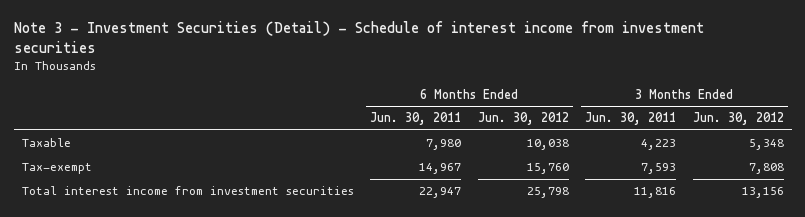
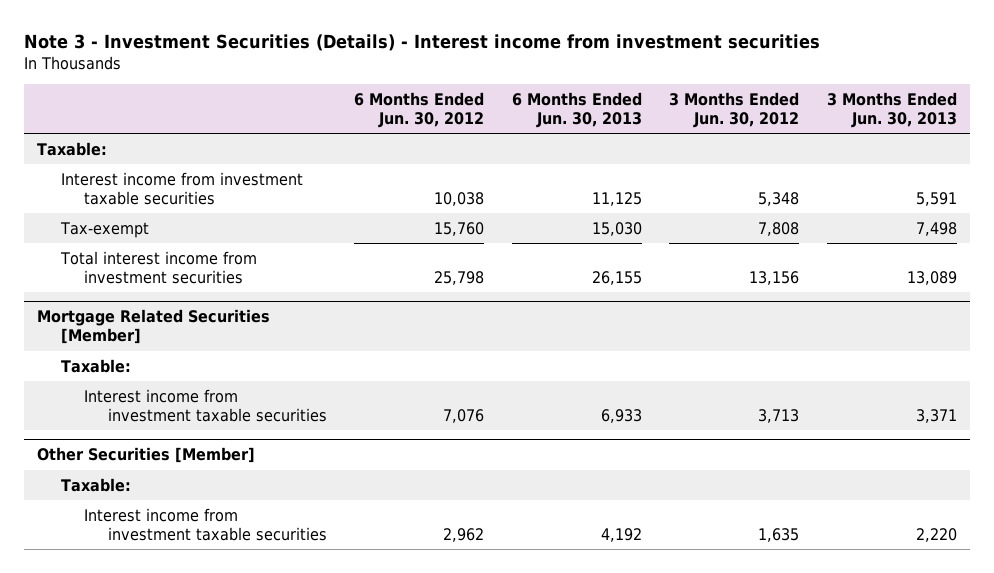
[13,21,704,53] Note 3 - Investment Securities (Detail) - Schedule of interest income from investment securities -> [23,33,820,51] Note 3 - Investment Securities (Details) - Interest income from investment securities
[370,112,462,126] Jun. 30, 2011 -> none
[585,112,677,126] Jun. 30, 2011 -> none
none -> [511,91,642,129] 6 Months Ended Jun. 30, 2013
none -> [826,91,957,129] 3 Months Ended Jun. 30, 2013
none -> [37,141,108,156] Taxable:
[21,138,71,148] Taxable -> [60,171,303,205] Interest income from investment taxable securities
none -> [37,309,271,345] Mortgage Related Securities [Member]
none -> [60,358,131,373] Taxable:
none -> [84,388,327,422] Interest income from investment taxable securities
none -> [37,447,256,464] Other Securities [Member]
none -> [60,477,131,492] Taxable:
none -> [84,507,327,541] Interest income from investment taxable securities

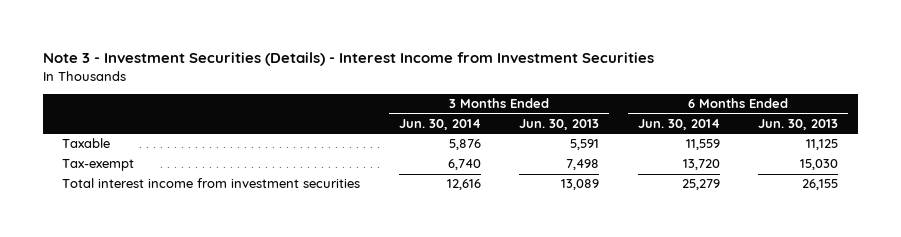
[23,33,820,51] Note 3 - Investment Securities (Details) - Interest income from investment securities -> [43,52,655,67] Note 3 - Investment Securities (Details) - Interest Income from Investment Securities
[354,91,485,129] 6 Months Ended Jun. 30, 2012 -> none
[669,91,800,129] 3 Months Ended Jun. 30, 2012 -> none
none -> [398,118,481,130] Jun. 30, 2014
none -> [637,118,720,130] Jun. 30, 2014
[37,141,108,156] Taxable: -> none
[60,171,303,205] Interest income from investment taxable securities -> [62,138,111,149] Taxable
[37,309,271,345] Mortgage Related Securities [Member] -> none
[60,358,131,373] Taxable: -> none
[84,388,327,422] Interest income from investment taxable securities -> none
[37,447,256,464] Other Securities [Member] -> none
[60,477,131,492] Taxable: -> none
[84,507,327,541] Interest income from investment taxable securities -> none

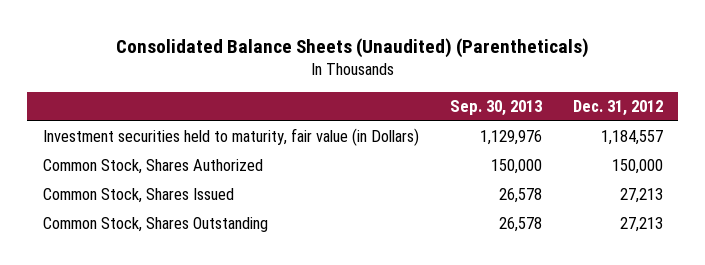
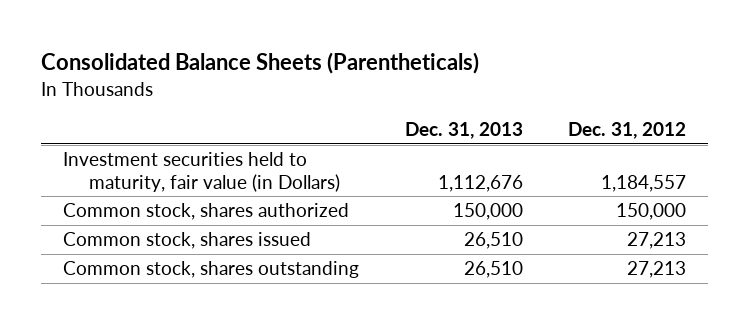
[115,37,589,58] Consolidated Balance Sheets (Unaudited) (Parentheticals) -> [40,52,479,75] Consolidated Balance Sheets (Parentheticals)
[449,100,542,117] Sep. 30, 2013 -> none
none -> [404,122,523,140] Dec. 31, 2013
[42,159,263,175] Common Stock, Sharеs Αuthorizеd -> [63,203,350,221] Common stock, sharеs authorizеd
[42,188,234,204] Common Stock, Sharеs Issuеd -> [63,232,312,250] Common stock, sharеs issuеd
[42,217,268,233] Common Stock, Sharеs Outstanding -> [63,261,360,279] Common stock, sharеs outstanding

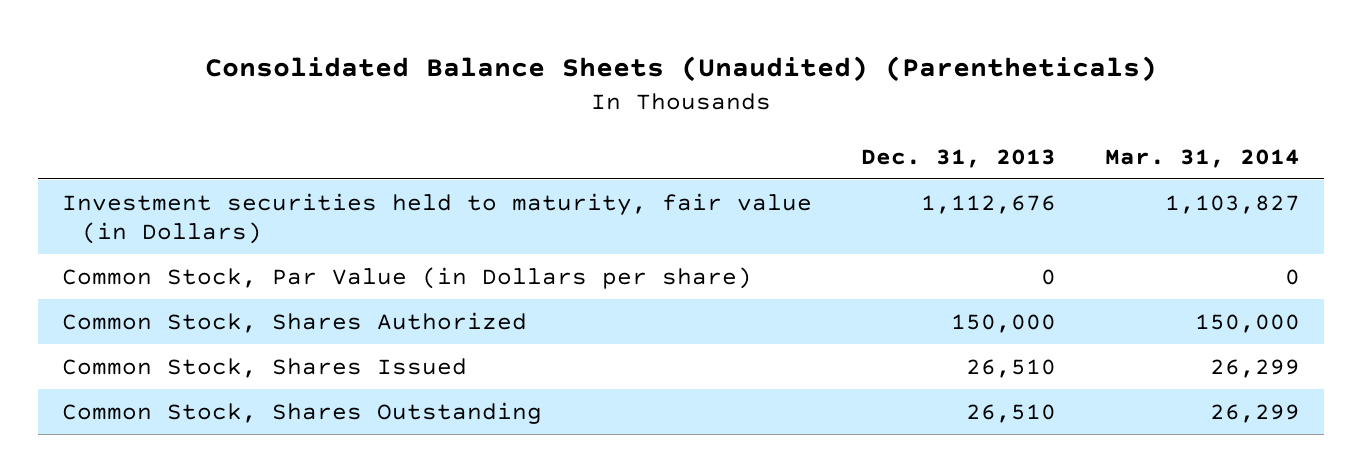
[40,52,479,75] Consolidated Balance Sheets (Parentheticals) -> [205,56,1158,83] Consolidated Balance Sheets (Unaudited) (Parentheticals)
[567,122,686,140] Dec. 31, 2012 -> none
none -> [1104,148,1300,168] Mar. 31, 2014
none -> [62,266,753,289] Common Stock, Par Value (in Dollars per share)
[63,203,350,221] Common stock, sharеs authorizеd -> [62,311,528,333] Common Stock, Shares Authorized
[63,232,312,250] Common stock, sharеs issuеd -> [62,357,468,378] Common Stock, Shares Issued
[63,261,360,279] Common stock, sharеs outstanding -> [62,401,543,424] Common Stock, Shares Outstanding

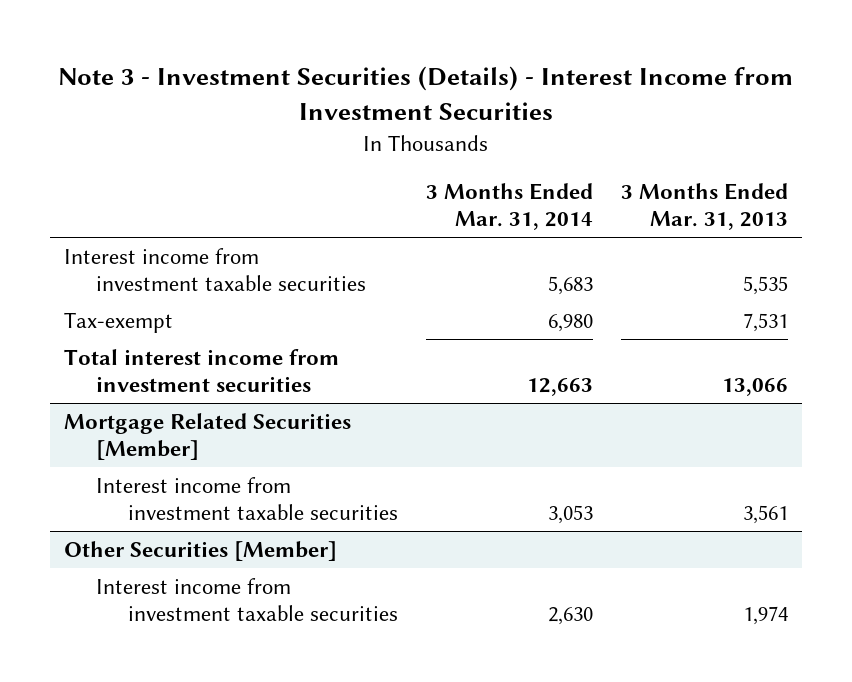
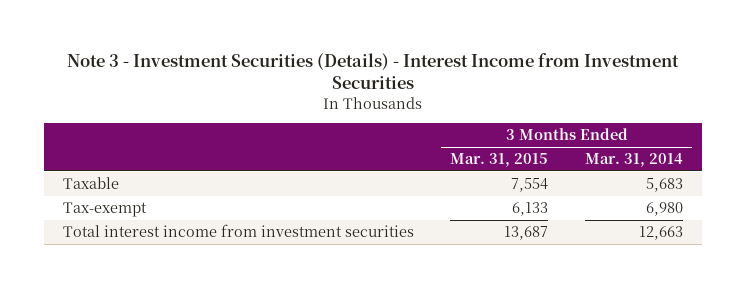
[620,183,788,231] 3 Months Ended Mar. 31, 2013 -> none
none -> [450,153,549,168] Mar. 31, 2015
[63,247,366,291] Interest income from investment taxable securities -> [62,177,119,190] Taxable
[63,412,351,460] Mortgage Related Securities [Member] -> none
[95,476,399,520] Interest income from investment taxable securities -> none
[63,540,337,561] Other Securities [Member] -> none
[95,577,399,621] Interest income from investment taxable securities -> none

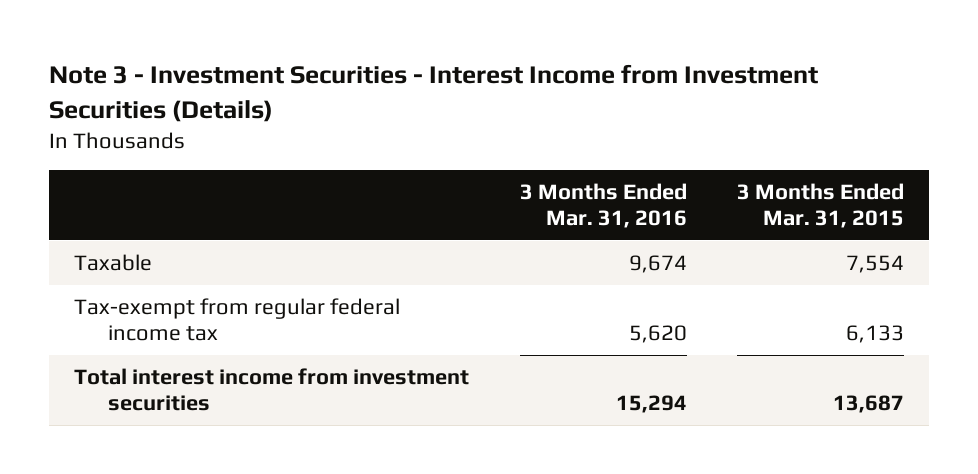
[66,52,679,90] Note 3 - Investment Securities (Details) - Interest Income from Investment Securities -> [48,64,818,122] Note 3 - Investment Securities - Interest Income from Investment Securities (Details)
[585,153,684,168] Mar. 31, 2014 -> none
none -> [519,183,687,229] 3 Months Ended Mar. 31, 2016
[62,202,147,218] Tax-exempt -> [74,298,401,341] Tax-exempt from regular federal income tax

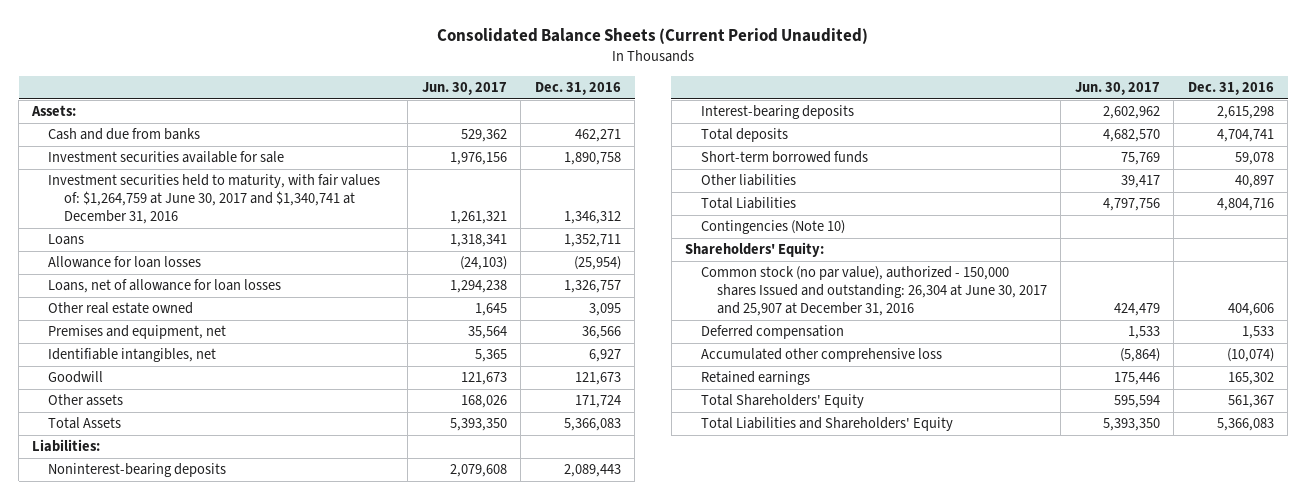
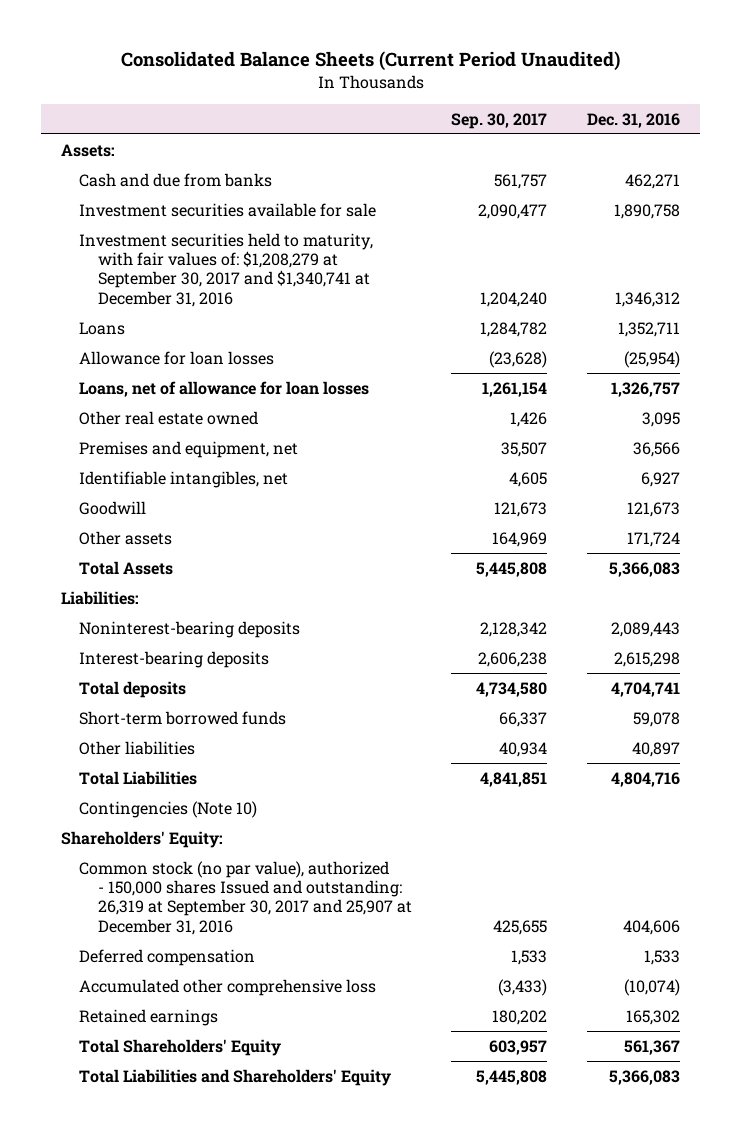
[421,82,507,96] Jun. 30, 2017 -> none
none -> [451,112,548,129] Sep. 30, 2017
[48,174,381,225] Investment securities held to maturity, with fair values of: $1,264,759 at June 30, 2017 and $1,340,741 at December 31, 2016 -> [79,232,374,307] Investment securities held to maturity, with fair values of: $1,208,279 at September 30, 2017 and $1,340,741 at December 31, 2016
[701,266,1047,317] Common stock (no par value), authorized - 150,000 shares Issued and outstanding: 26,304 at June 30, 2017 and 25,907 at December 31, 2016 -> [79,860,412,935] Common stock (no par value), authorized - 150,000 shares Issued and outstanding: 26,319 at September 30, 2017 and 25,907 at December 31, 2016

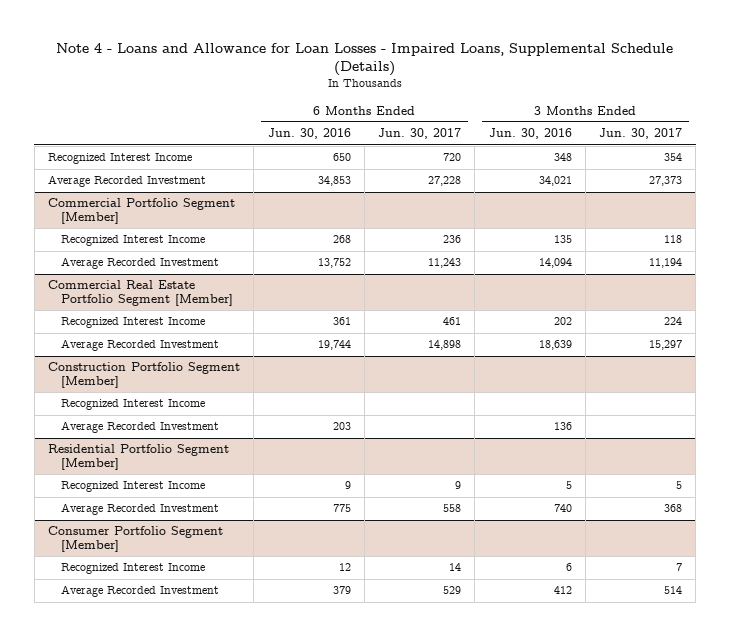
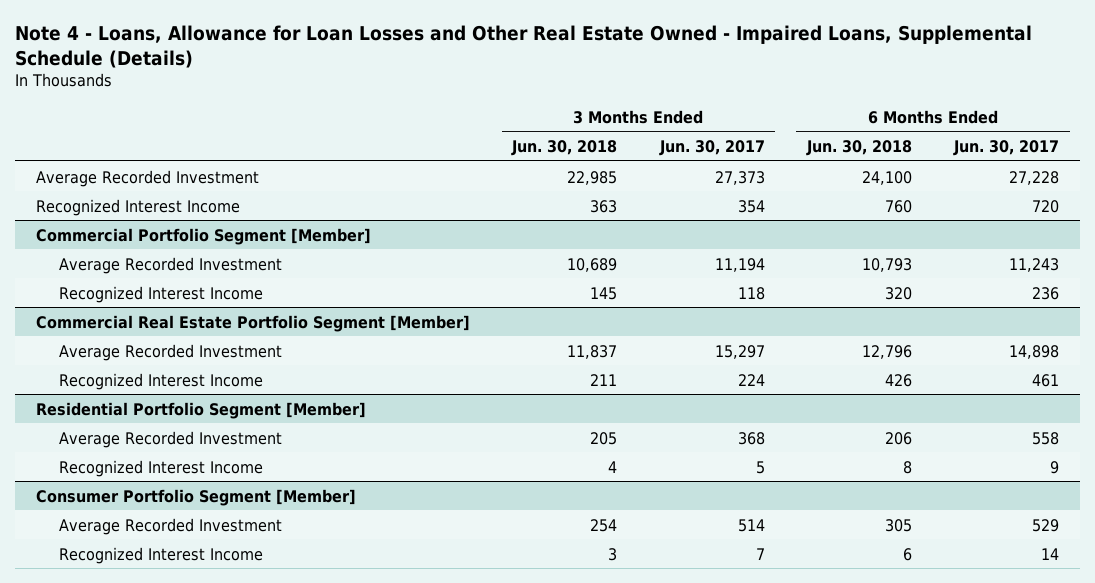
[56,42,674,77] Note 4 - Loans and Allowance for Loan Losses - Impaired Loans, Supplemental Schedule (Details) -> [14,24,1032,68] Note 4 - Loans, Allowance for Loan Losses and Other Real Estate Owned - Impaired Loans, Supplemental Schedule (Details)
[267,128,351,140] Jun. 30, 2016 -> none
[488,128,572,140] Jun. 30, 2016 -> none
none -> [511,140,618,157] Jun. 30, 2018
none -> [805,140,912,157] Jun. 30, 2018
[48,153,193,165] Recognized Interest Income -> [36,198,241,216] Recognized Interest Income
[60,235,205,247] Recognized Interest Income -> [59,285,264,303] Recognized Interest Income
[48,362,241,389] Construction Portfolio Segment [Member] -> none
[60,399,205,411] Recognized Interest Income -> none
[60,421,219,434] Average Recorded Investment -> none
[60,317,205,329] Recognized Interest Income -> [59,372,264,390] Recognized Interest Income
[60,481,205,493] Recognized Interest Income -> [59,459,264,477] Recognized Interest Income
[60,563,205,575] Recognized Interest Income -> [59,546,264,564] Recognized Interest Income

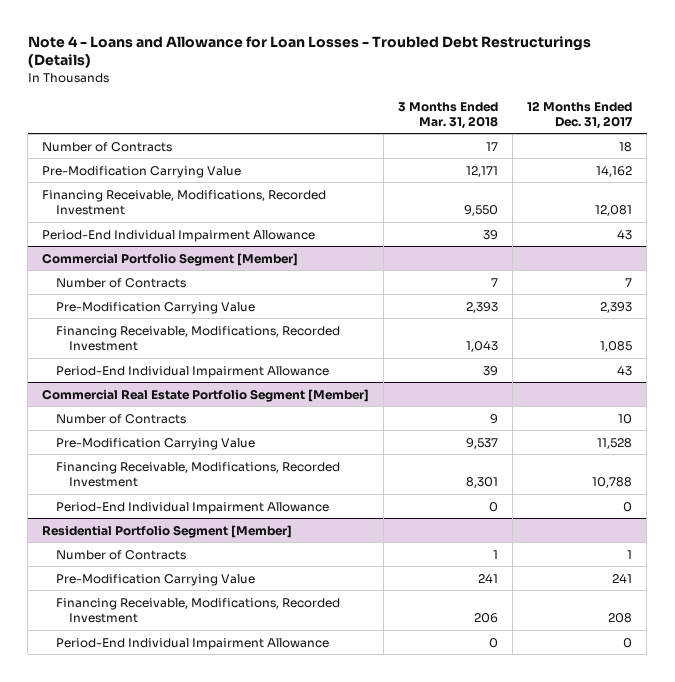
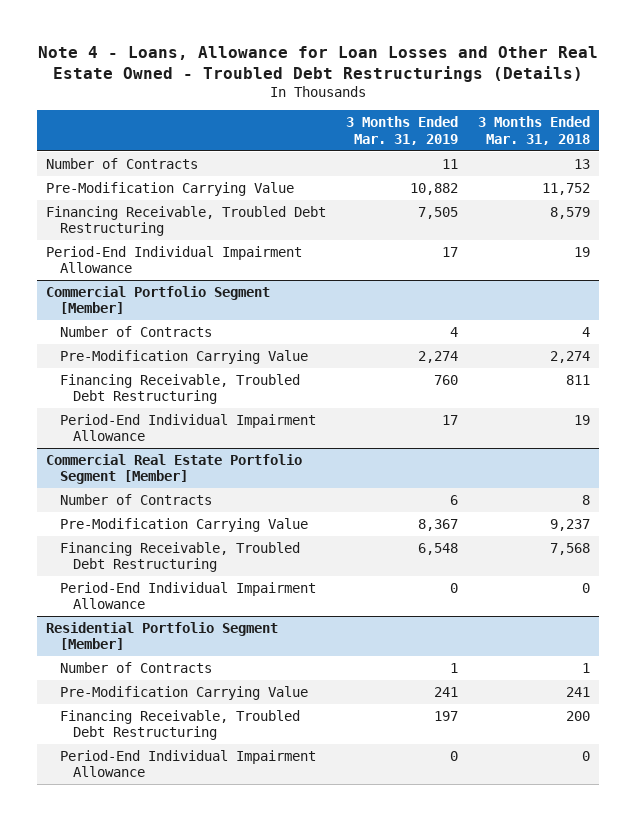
[27,35,591,69] Note 4 - Loans and Allowance for Loan Losses - Troubled Debt Restructurings (Details) -> [38,45,599,82] Note 4 - Loans, Allowance for Loan Losses and Other Real Estate Owned - Troubled Debt Restructurings (Details)
[527,100,634,129] 12 Months Ended Dec. 31, 2017 -> none
none -> [346,116,459,145] 3 Months Ended Mar. 31, 2019
[486,141,499,151] 17 -> [573,158,590,169] 13
[466,165,499,177] 12,171 -> [541,182,590,195] 11,752
[42,189,327,215] Financing Receivable, Modifications, Recorded Investment -> [46,205,327,237] Financing Receivable, Troubled Debt Restructuring
[464,204,499,216] 9,550 -> [549,206,590,219] 8,579
[483,229,499,240] 39 -> [573,246,590,257] 19
[491,277,499,287] 7 -> [581,326,590,337] 4
[466,301,499,313] 2,393 -> [549,350,590,363] 2,274
[55,325,340,351] Financing Receivable, Modifications, Recorded Investment -> [59,373,300,405] Financing Receivable, Troubled Debt Restructuring
[466,340,499,352] 1,043 -> [565,374,590,385] 811
[483,365,499,376] 39 -> [573,414,590,425] 19
[490,413,499,424] 9 -> [581,494,590,505] 8
[466,437,499,449] 9,537 -> [549,518,590,531] 9,237
[55,461,340,487] Financing Receivable, Modifications, Recorded Investment -> [59,541,300,573] Financing Receivable, Troubled Debt Restructuring
[466,476,499,488] 8,301 -> [549,542,590,555] 7,568
[55,597,340,623] Financing Receivable, Modifications, Recorded Investment -> [59,709,300,741] Financing Receivable, Troubled Debt Restructuring
[474,612,499,623] 206 -> [565,710,590,721] 200

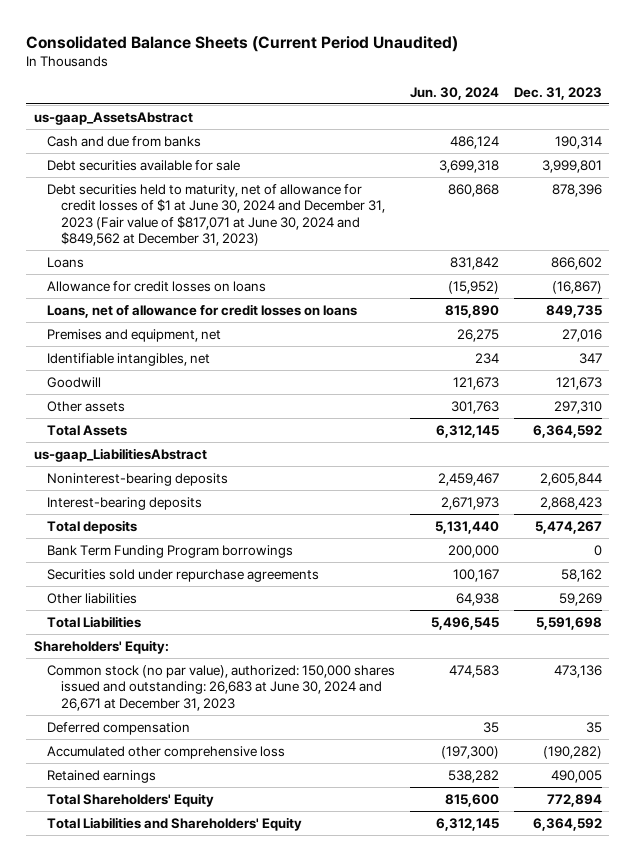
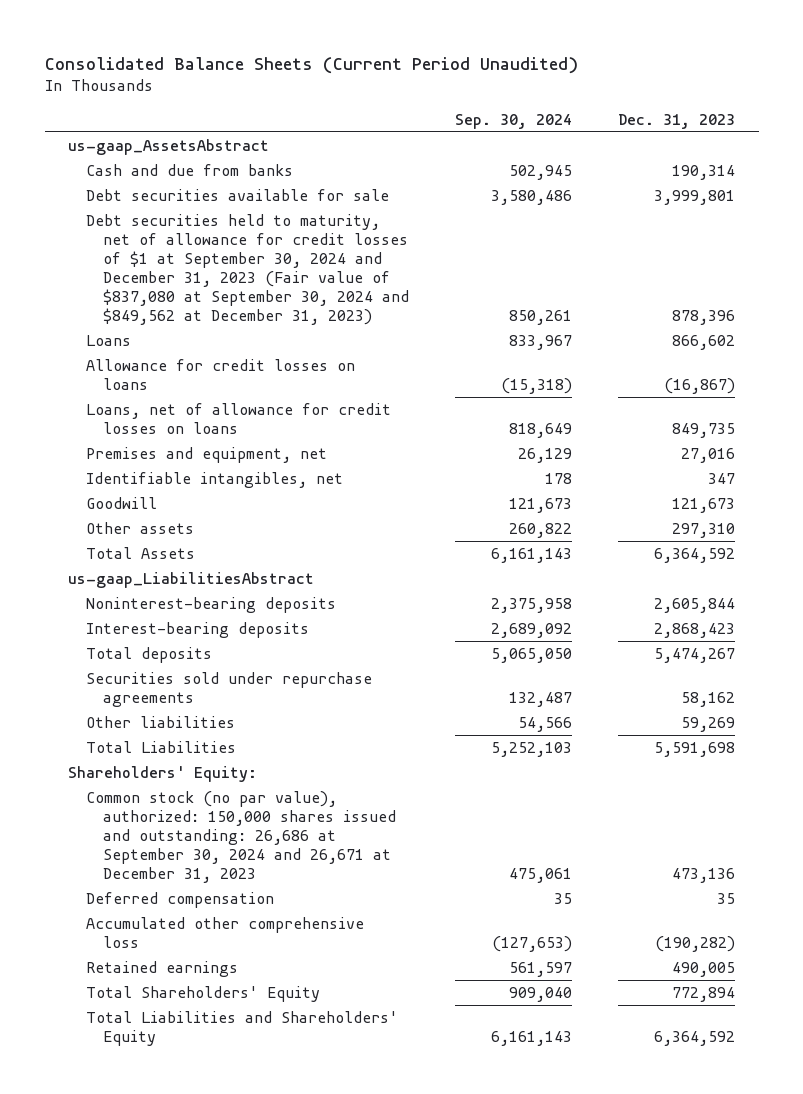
[409,86,499,100] Jun. 30, 2024 -> none
none -> [455,113,573,129] Sep. 30, 2024
[47,183,385,247] Debt securities held to maturity, net of allowance for credit losses of $1 at June 30, 2024 and December 31, 2023 (Fair value of $817,071 at June 30, 2024 and $849,562 at December 31, 2023) -> [85,213,410,326] Debt securities held to maturity, net of allowance for credit losses of $1 at September 30, 2024 and December 31, 2023 (Fair value of $837,080 at September 30, 2024 and $849,562 at December 31, 2023)
[47,544,294,558] Bank Term Funding Program borrowings -> none
[47,664,396,711] Common stock (no par value), authorized: 150,000 shares issued and outstanding: 26,683 at June 30, 2024 and 26,671 at December 31, 2023 -> [85,790,397,884] Common stock (no par value), authorized: 150,000 shares issued and outstanding: 26,686 at September 30, 2024 and 26,671 at December 31, 2023

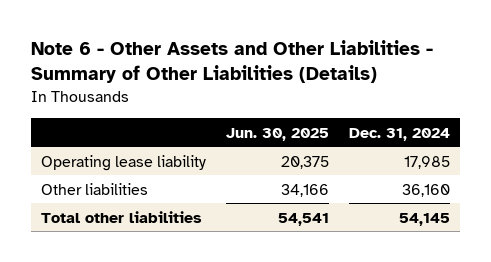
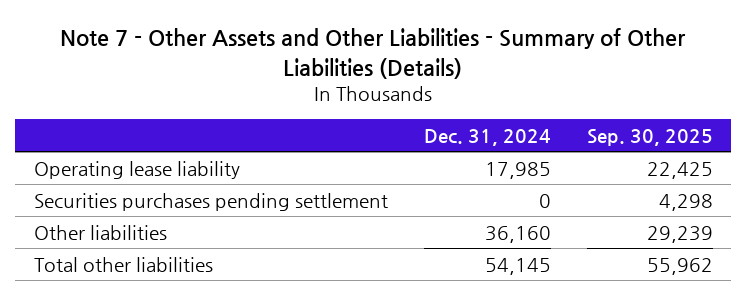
[30,40,433,84] Note 6 - Other Assets and Other Liabilities - Summary of Other Liabilities (Details) -> [60,28,687,79] Note 7 - Other Assets and Other Liabilities - Summary of Other Liabilities (Details)
[225,127,329,141] Jun. 30, 2025 -> none
none -> [586,128,713,146] Sep. 30, 2025
none -> [33,192,388,211] Securities purchases pending settlement

